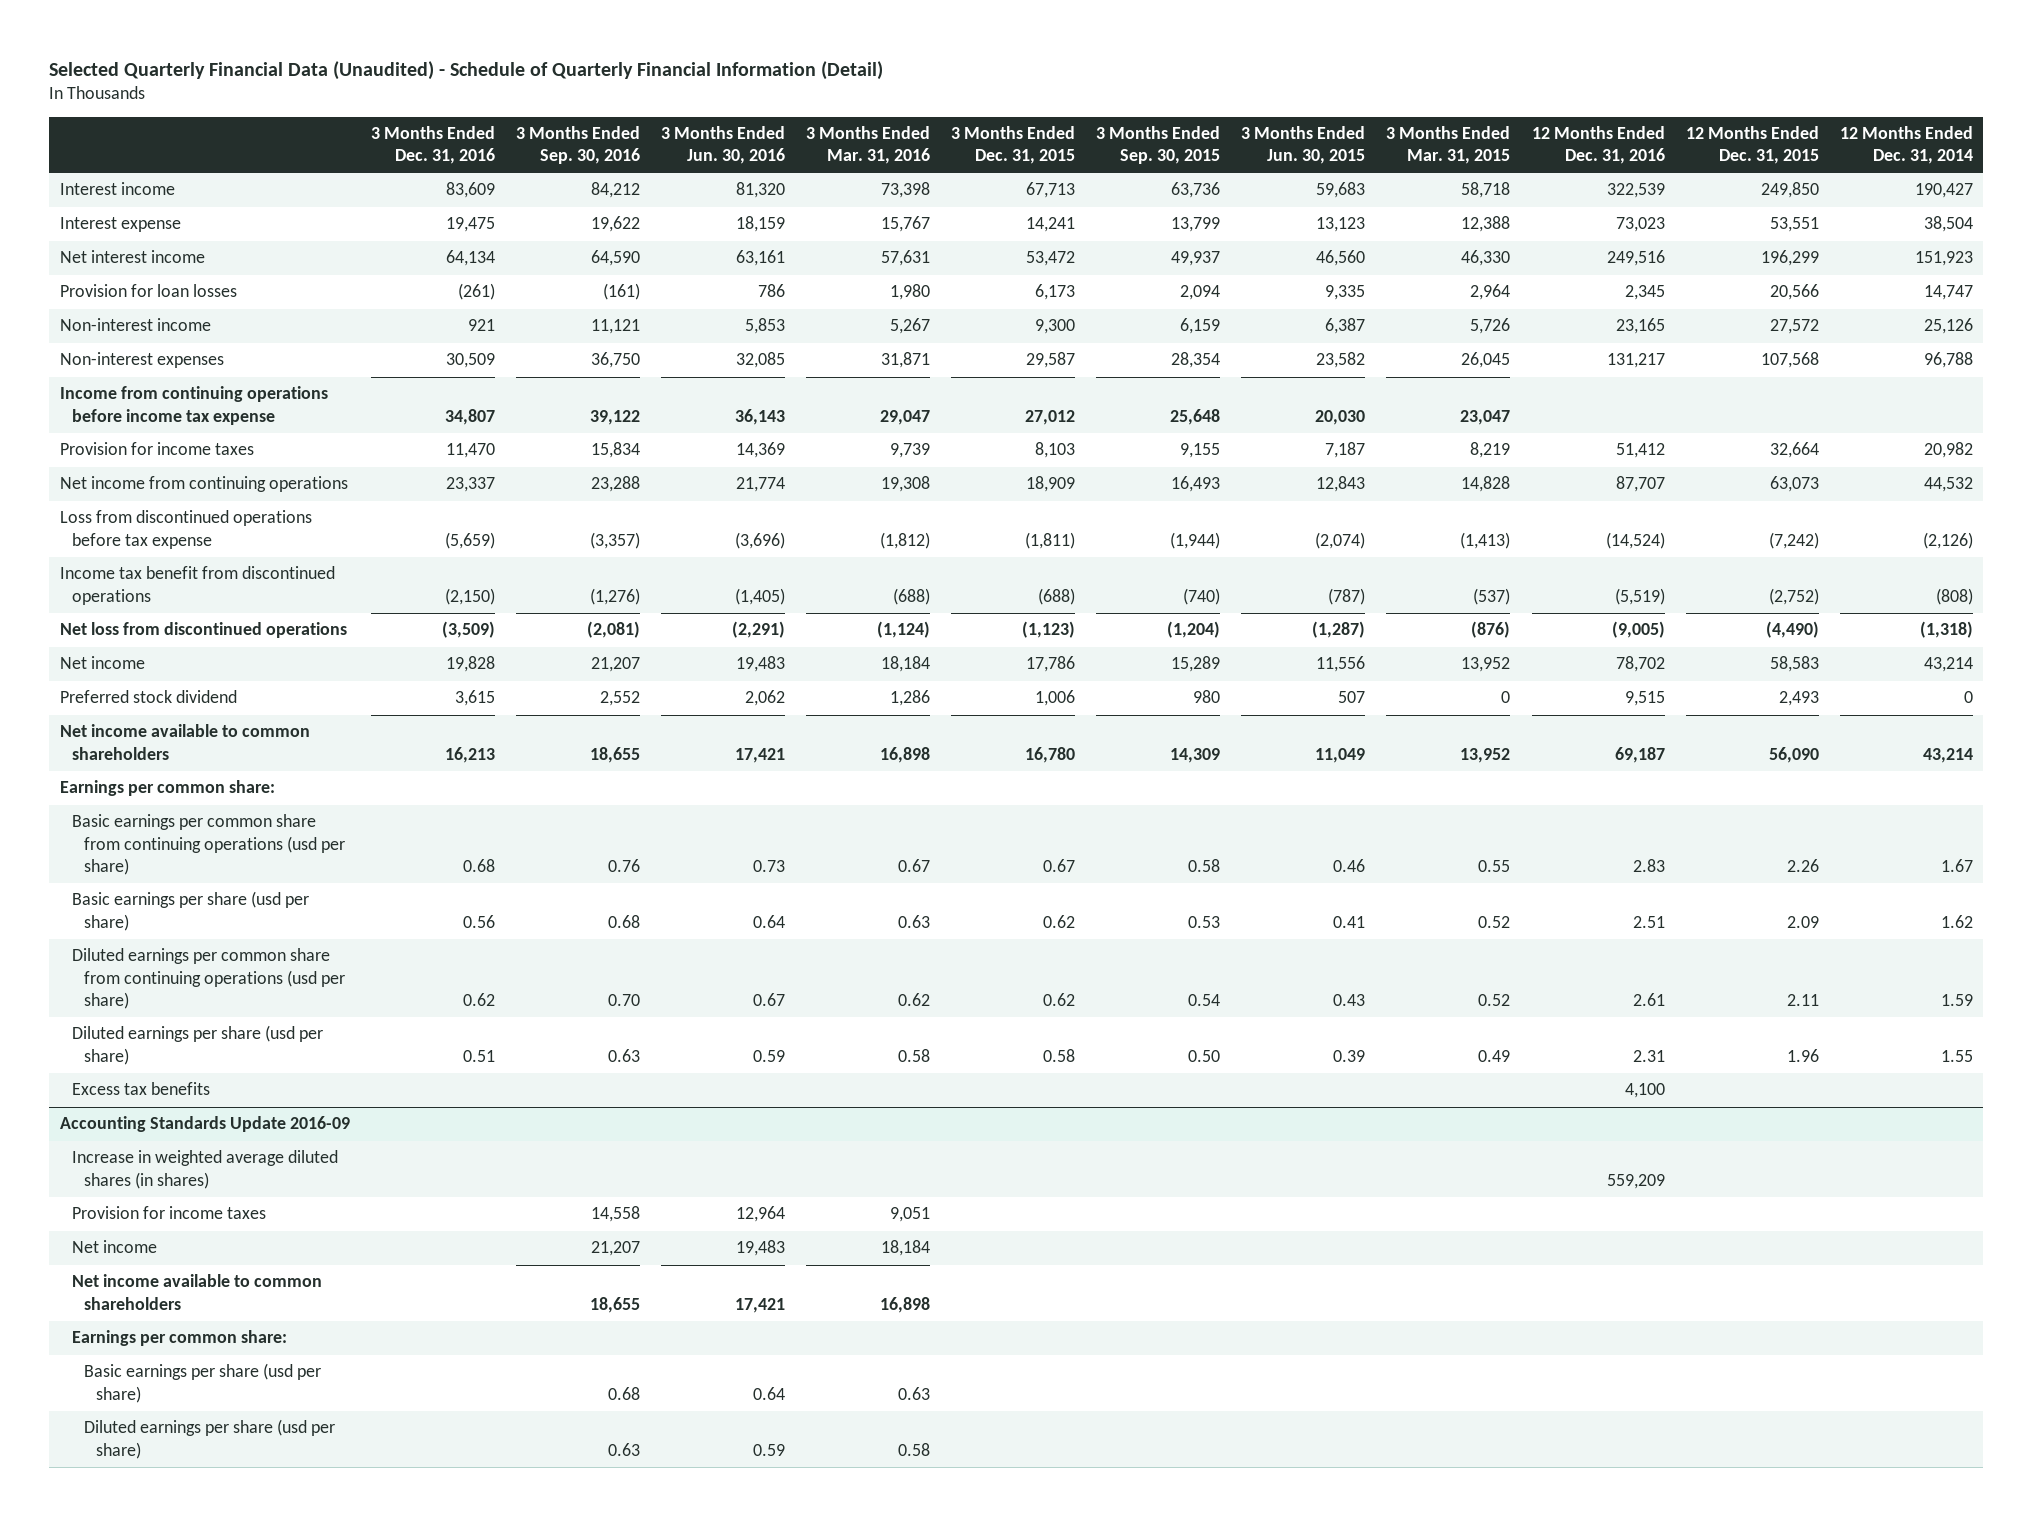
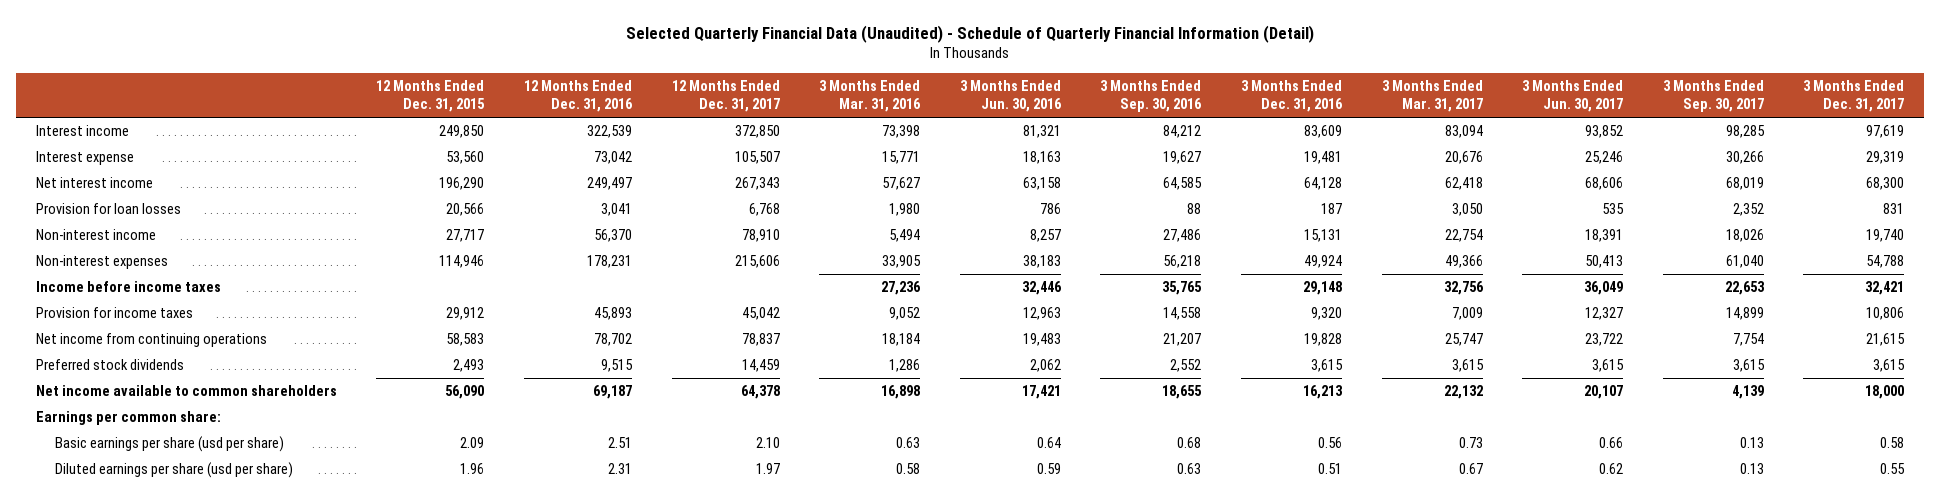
[951,126,1076,165] 3 Months Ended Dec. 31, 2015 -> none
[1096,126,1221,165] 3 Months Ended Sep. 30, 2015 -> none
[1241,126,1366,165] 3 Months Ended Jun. 30, 2015 -> none
[1386,126,1511,165] 3 Months Ended Mar. 31, 2015 -> none
[1839,126,1973,165] 12 Months Ended Dec. 31, 2014 -> none
none -> [671,80,780,113] 12 Months Ended Dec. 31, 2017
none -> [1381,80,1483,113] 3 Months Ended Mar. 31, 2017
none -> [1522,80,1624,113] 3 Months Ended Jun. 30, 2017
none -> [1662,80,1764,113] 3 Months Ended Sep. 30, 2017
none -> [1803,80,1905,113] 3 Months Ended Dec. 31, 2017
[59,510,312,549] Loss from discontinued operations before tax expense -> none
[59,566,335,605] Income tax benefit from discontinued operations -> none
[59,622,347,639] Net loss from discontinued operations -> none
[59,656,145,670] Net income -> none
[735,182,785,199] 81,320 -> [1022,125,1061,139] 81,321
[445,217,495,233] 19,475 -> [1304,151,1343,165] 19,481
[590,216,640,233] 19,622 -> [1163,151,1202,165] 19,627
[735,216,785,233] 18,159 -> [1022,151,1061,165] 18,163
[881,216,931,233] 15,767 -> [882,151,921,165] 15,771
[1615,217,1665,233] 73,023 -> [593,151,632,165] 73,042
[1769,217,1819,233] 53,551 -> [446,151,485,165] 53,560
[445,250,495,267] 64,134 -> [1304,177,1343,191] 64,128
[590,250,640,267] 64,590 -> [1163,177,1203,191] 64,585
[735,250,785,267] 63,161 -> [1022,177,1061,191] 63,158
[881,250,931,267] 57,631 -> [882,177,921,191] 57,627
[1606,250,1665,267] 249,516 -> [586,177,632,191] 249,497
[1760,250,1819,267] 196,299 -> [439,177,485,191] 196,290
[457,283,495,301] (261) -> [1321,203,1343,215] 187
[602,283,640,301] (161) -> [1187,203,1202,215] 88
[1624,285,1665,301] 2,345 -> [600,203,632,217] 3,041
[467,319,495,332] 921 -> [1304,229,1343,243] 15,131
[590,319,640,335] 11,121 -> [1163,229,1202,243] 27,486
[744,318,785,335] 5,853 -> [1029,229,1061,243] 8,257
[890,318,931,335] 5,267 -> [889,229,921,243] 5,494
[1615,318,1665,335] 23,165 -> [593,229,632,243] 56,370
[1769,319,1819,335] 27,572 -> [446,229,485,243] 27,717
[445,353,495,369] 30,509 -> [1304,255,1343,269] 49,924
[590,352,640,369] 36,750 -> [1163,255,1202,269] 56,218
[735,352,785,369] 32,085 -> [1022,255,1061,269] 38,183
[881,352,931,369] 31,871 -> [882,255,922,269] 33,905
[1606,353,1665,369] 131,217 -> [586,255,632,269] 178,231
[1760,352,1819,369] 107,568 -> [439,255,485,269] 114,946
[59,386,328,425] Income from continuing operations before income tax expense -> [35,281,221,293] Income before income taxes
[444,408,495,425] 34,807 -> [1303,281,1343,296] 29,148
[589,409,640,425] 39,122 -> [1162,281,1203,296] 35,765
[734,408,785,425] 36,143 -> [1021,281,1062,296] 32,446
[880,409,931,425] 29,047 -> [881,281,922,296] 27,236
[445,443,495,459] 11,470 -> [1311,307,1343,321] 9,320
[590,442,640,459] 15,834 -> [1163,307,1202,321] 14,558
[735,442,785,459] 14,369 -> [1022,307,1061,321] 12,963
[890,443,931,459] 9,739 -> [889,307,921,321] 9,052
[1615,443,1665,459] 51,412 -> [593,307,632,321] 45,893
[1769,442,1819,459] 32,664 -> [446,307,485,321] 29,912
[445,477,495,493] 23,337 -> [1304,333,1343,347] 19,828
[590,476,640,493] 23,288 -> [1163,333,1202,347] 21,207
[735,477,785,493] 21,774 -> [1022,333,1061,347] 19,483
[881,476,931,493] 19,308 -> [882,333,921,347] 18,184
[1615,476,1665,493] 87,707 -> [593,333,632,347] 78,702
[1769,476,1819,493] 63,073 -> [446,333,485,347] 58,583
[59,690,237,704] Preferred stock dividend -> [35,359,184,371] Preferred stock dividends
[71,814,346,875] Basic earnings per common share from continuing operations (usd per share) -> none
[71,948,346,1009] Diluted earnings per common share from continuing operations (usd per share) -> none
[71,1082,210,1096] Excess tax benefits -> none
[59,1116,350,1133] Accounting Standards Update 2016-09 -> none
[71,1150,338,1189] Increase in weighted average diluted shares (in shares) -> none
[71,1206,266,1220] Provision for income taxes -> none
[71,1240,157,1254] Net income -> none
[71,1274,322,1310] Net income available to common shareholders -> none
[71,1330,287,1347] Earnings per common share: -> none
[84,1363,322,1403] Basic earnings per share (usd per share) -> none
[84,1419,336,1459] Diluted earnings per share (usd per share) -> none

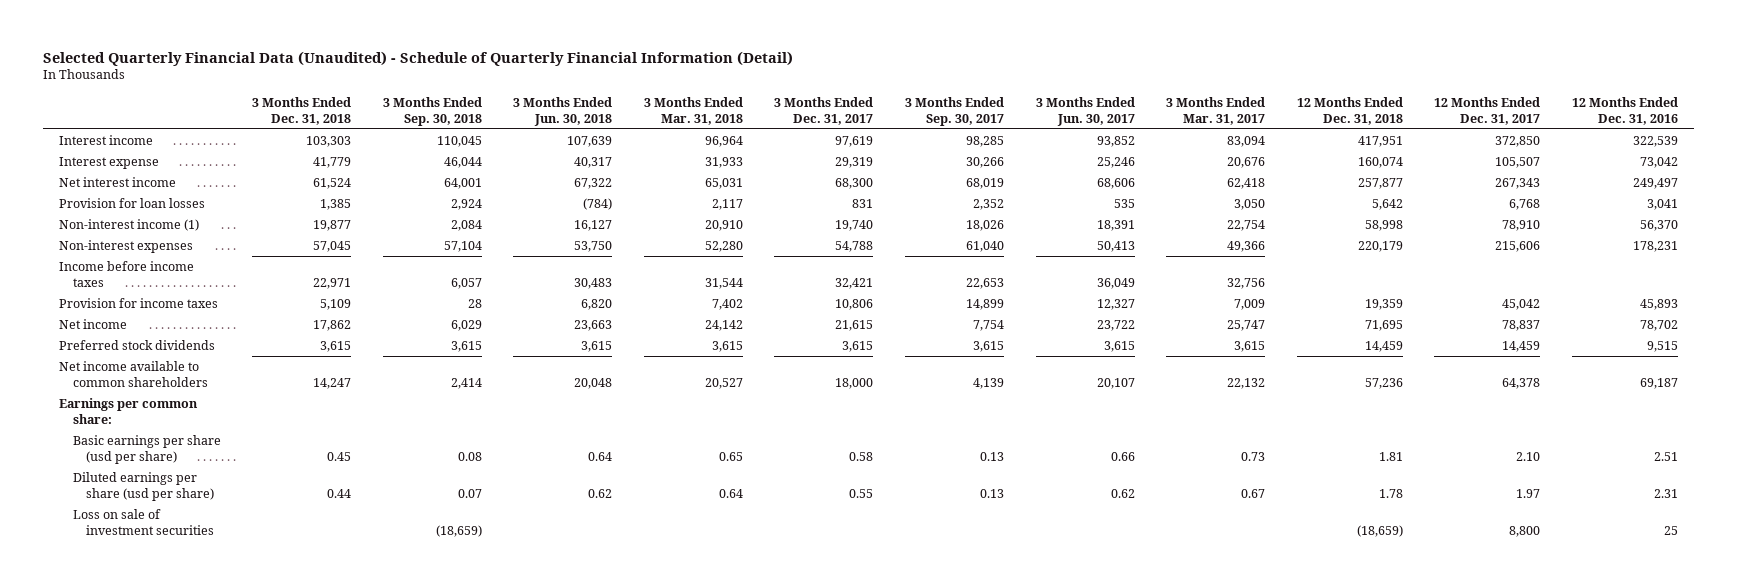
[376,80,486,113] 12 Months Ended Dec. 31, 2015 -> none
[819,80,922,113] 3 Months Ended Mar. 31, 2016 -> none
[959,80,1062,113] 3 Months Ended Jun. 30, 2016 -> none
[1100,80,1203,113] 3 Months Ended Sep. 30, 2016 -> none
[1241,80,1344,113] 3 Months Ended Dec. 31, 2016 -> none
none -> [252,96,352,125] 3 Months Ended Dec. 31, 2018
none -> [382,96,482,126] 3 Months Ended Sep. 30, 2018
none -> [513,96,613,126] 3 Months Ended Jun. 30, 2018
none -> [643,96,743,125] 3 Months Ended Mar. 31, 2018
none -> [1296,96,1403,125] 12 Months Ended Dec. 31, 2018
[35,229,156,241] Non-interest income -> [58,218,199,231] Non-interest income (1)
[35,333,267,348] Net income from continuing operations -> [58,318,127,329] Net income
none -> [72,508,215,535] Loss on sale of investment securities

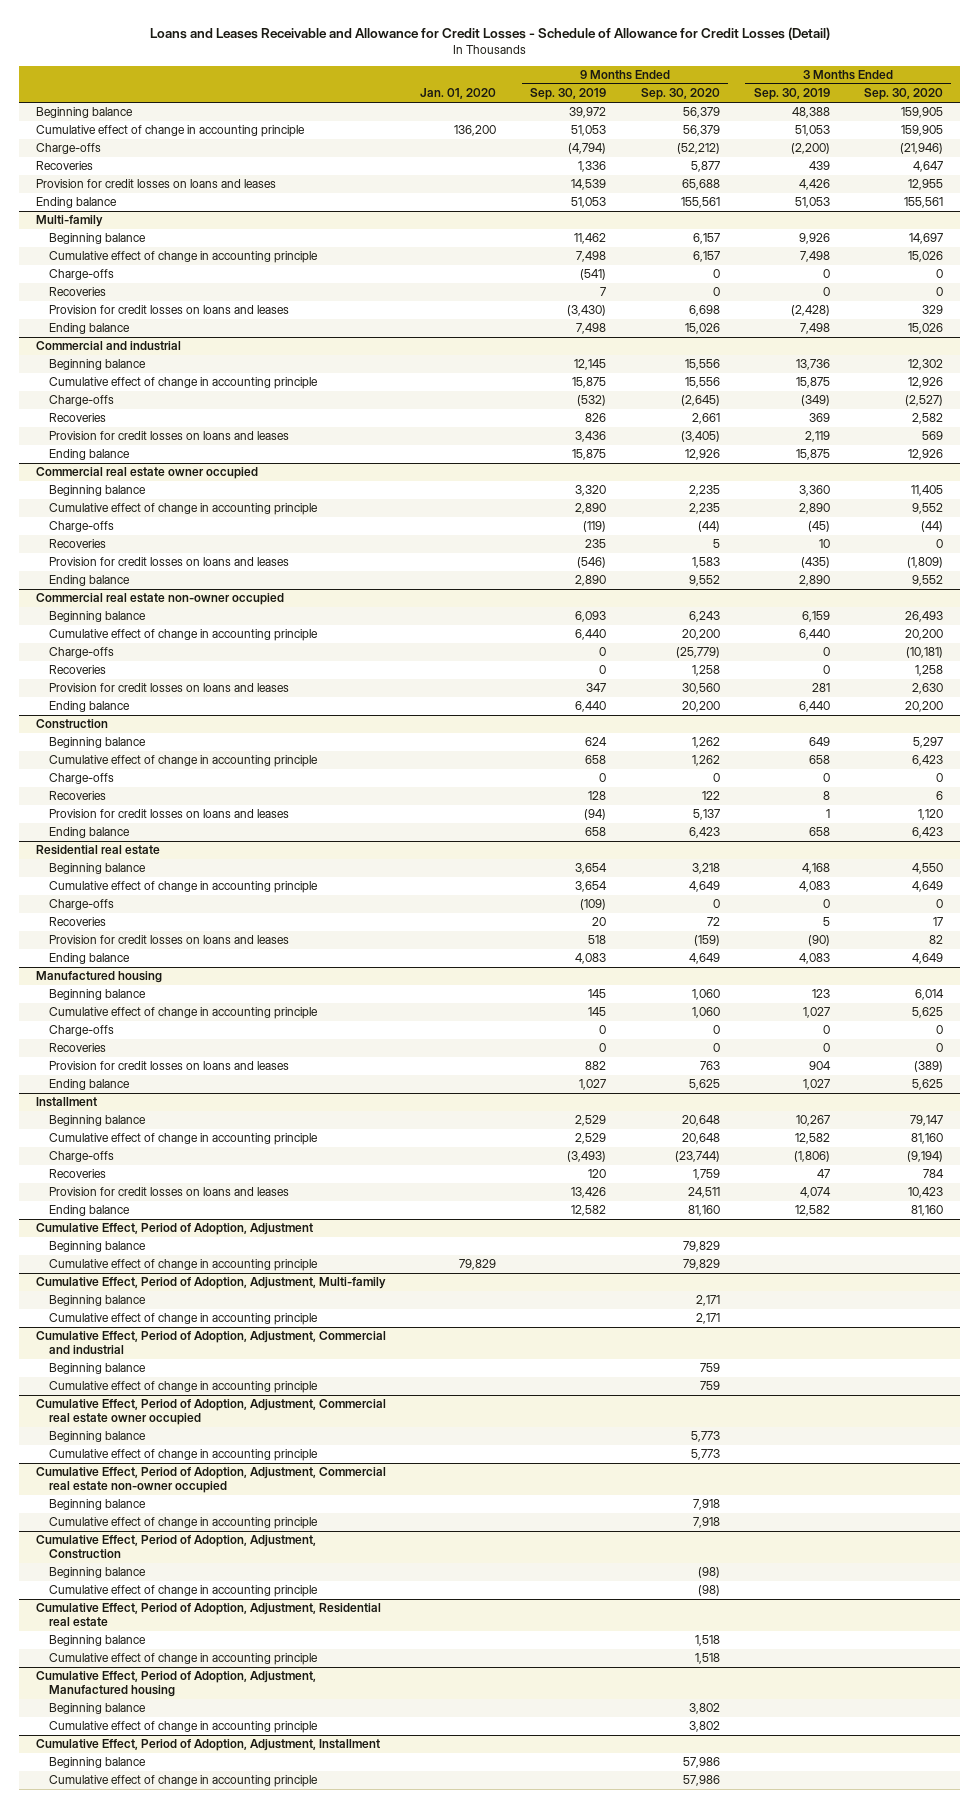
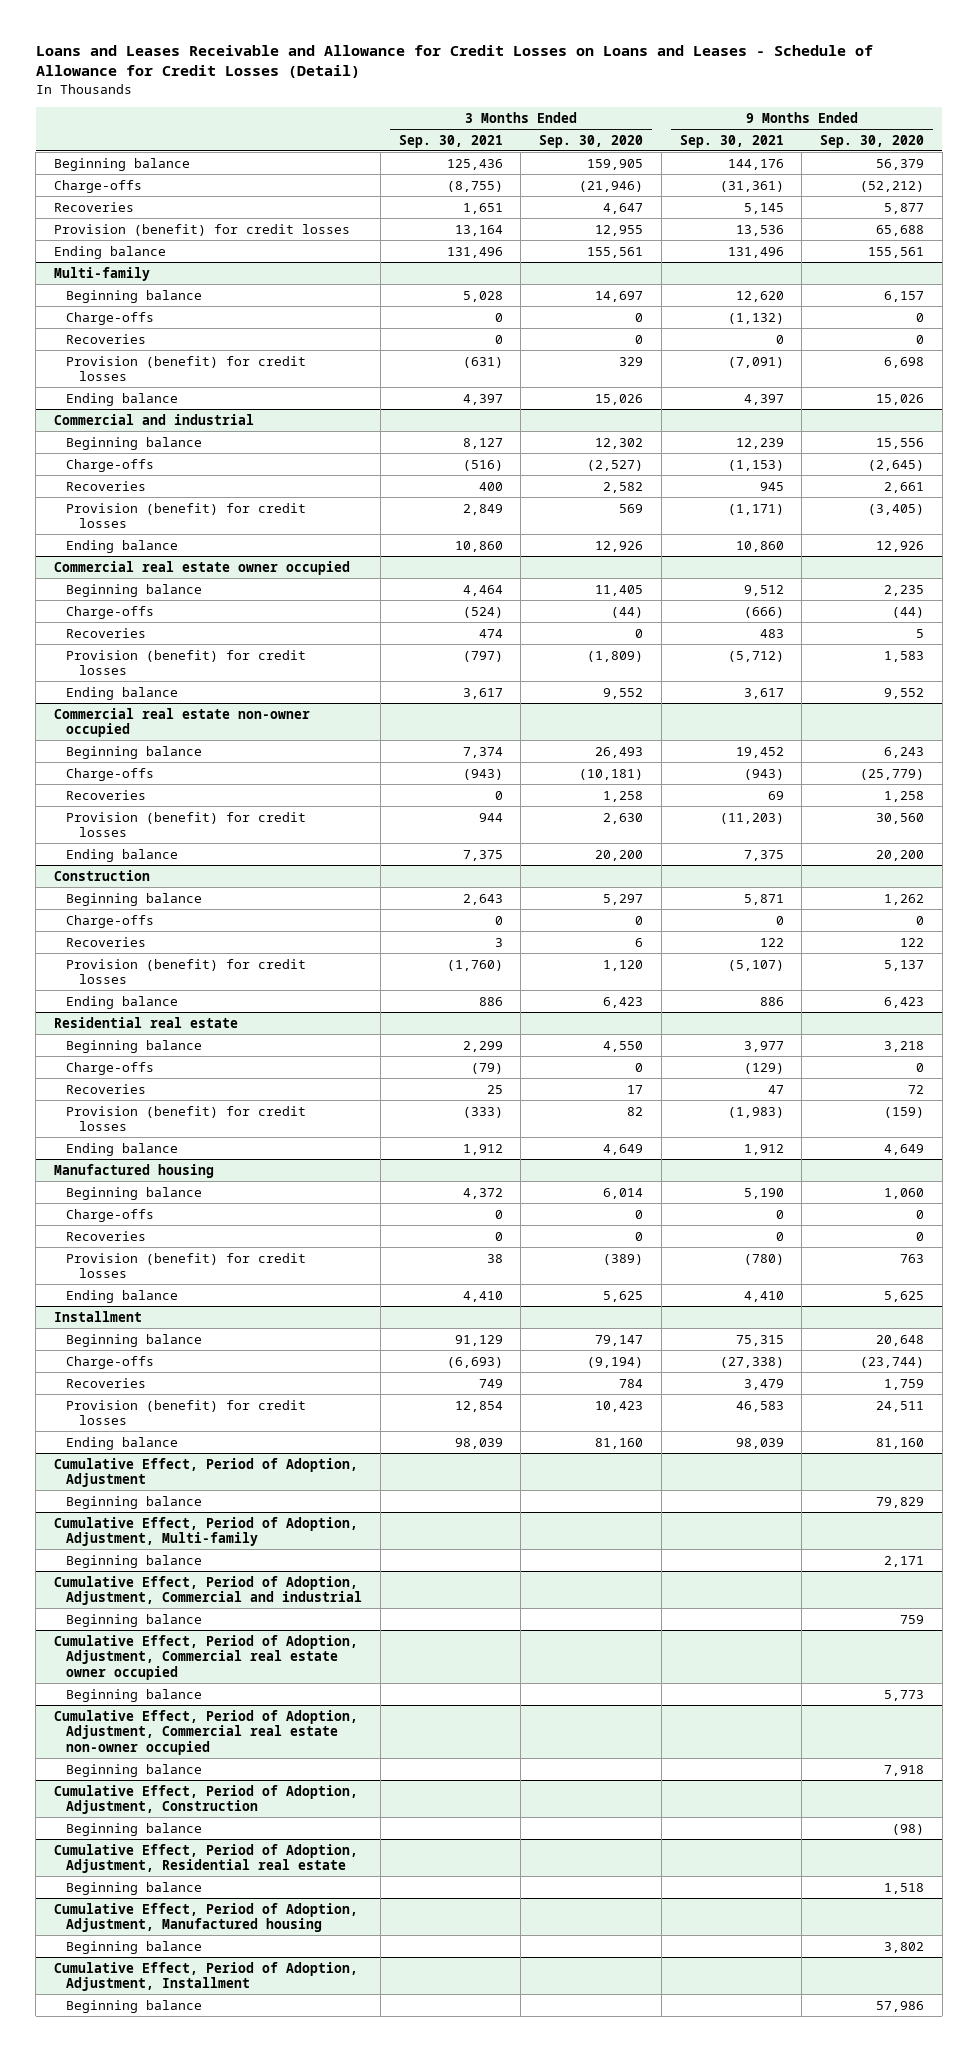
[149,26,830,40] Loans and Leases Receivable and Allowance for Credit Losses - Schedule of Allowance for Credit Losses (Detail) -> [35,44,873,79] Loans and Leases Receivable and Allowance for Credit Losses on Loans and Leases - Schedule of Allowance for Credit Losses (Detail)
[420,88,497,100] Jan. 01, 2020 -> none
[530,88,607,101] Sep. 30, 2019 -> none
[753,88,830,101] Sep. 30, 2019 -> none
none -> [398,134,503,148] Sep. 30, 2021
none -> [679,134,784,148] Sep. 30, 2021
[36,125,306,138] Cumulative effect of change in accounting principle -> none
[36,179,277,189] Provision for credit losses on loans and leases -> [53,223,350,236] Provision (benefit) for credit losses
[49,251,319,264] Cumulative effect of change in accounting principle -> none
[49,305,290,315] Provision for credit losses on loans and leases -> [66,355,307,382] Provision (benefit) for credit losses
[49,377,319,390] Cumulative effect of change in accounting principle -> none
[49,431,290,441] Provision for credit losses on loans and leases -> [66,502,307,529] Provision (benefit) for credit losses
[49,503,319,516] Cumulative effect of change in accounting principle -> none
[49,557,290,567] Provision for credit losses on loans and leases -> [66,649,307,676] Provision (benefit) for credit losses
[49,629,319,642] Cumulative effect of change in accounting principle -> none
[49,683,290,693] Provision for credit losses on loans and leases -> [66,811,307,838] Provision (benefit) for credit losses
[49,755,319,768] Cumulative effect of change in accounting principle -> none
[49,809,290,819] Provision for credit losses on loans and leases -> [66,958,307,985] Provision (benefit) for credit losses
[49,881,319,894] Cumulative effect of change in accounting principle -> none
[49,935,290,945] Provision for credit losses on loans and leases -> [66,1105,307,1132] Provision (benefit) for credit losses
[49,1007,319,1020] Cumulative effect of change in accounting principle -> none
[49,1061,290,1071] Provision for credit losses on loans and leases -> [66,1252,307,1279] Provision (benefit) for credit losses
[49,1133,319,1146] Cumulative effect of change in accounting principle -> none
[49,1187,290,1197] Provision for credit losses on loans and leases -> [66,1399,307,1426] Provision (benefit) for credit losses
[49,1259,319,1272] Cumulative effect of change in accounting principle -> none
[49,1313,319,1326] Cumulative effect of change in accounting principle -> none
[49,1381,319,1394] Cumulative effect of change in accounting principle -> none
[49,1449,319,1462] Cumulative effect of change in accounting principle -> none
[49,1517,319,1530] Cumulative effect of change in accounting principle -> none
[49,1585,319,1598] Cumulative effect of change in accounting principle -> none
[49,1653,319,1666] Cumulative effect of change in accounting principle -> none
[49,1721,319,1734] Cumulative effect of change in accounting principle -> none
[49,1775,319,1788] Cumulative effect of change in accounting principle -> none

